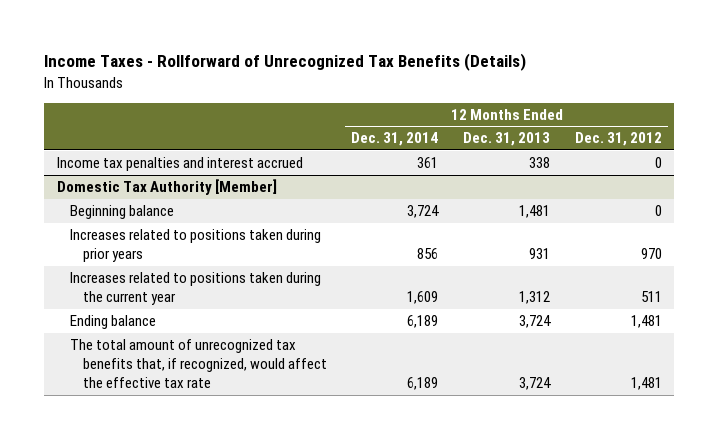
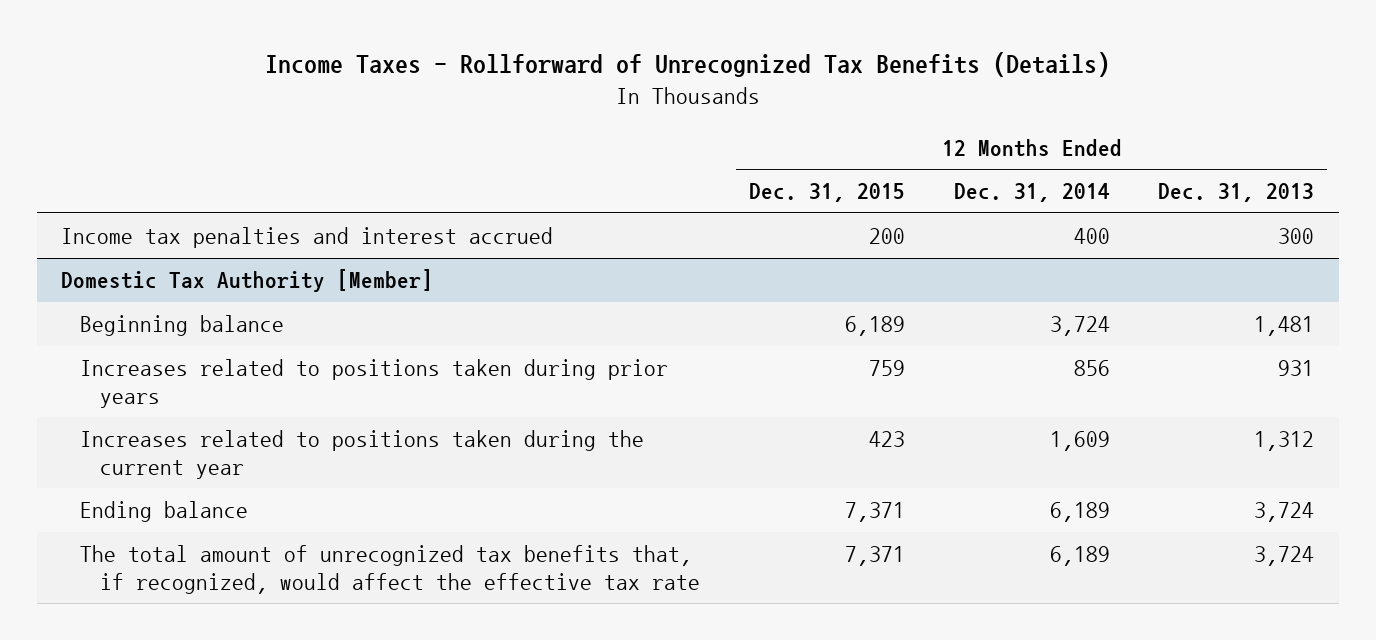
[574,132,662,147] Dec. 31, 2012 -> none
none -> [748,183,905,203] Dec. 31, 2015
[417,157,439,169] 361 -> [1073,228,1110,245] 400
[529,157,551,169] 338 -> [1278,228,1315,245] 300

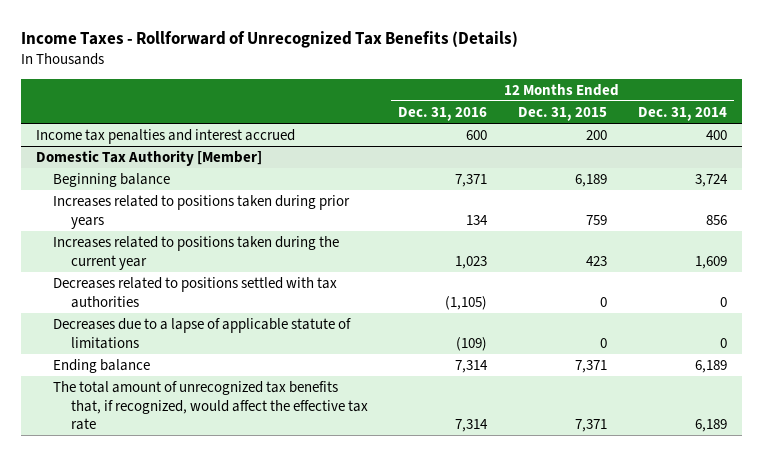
[1158,183,1315,203] Dec. 31, 2013 -> none
none -> [398,106,488,121] Dec. 31, 2016
none -> [53,276,338,308] Decreases related to positions settled with tax authorities
none -> [53,317,352,349] Decreases due to a lapse of applicable statute of limitations

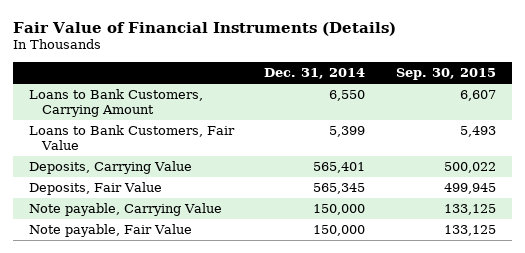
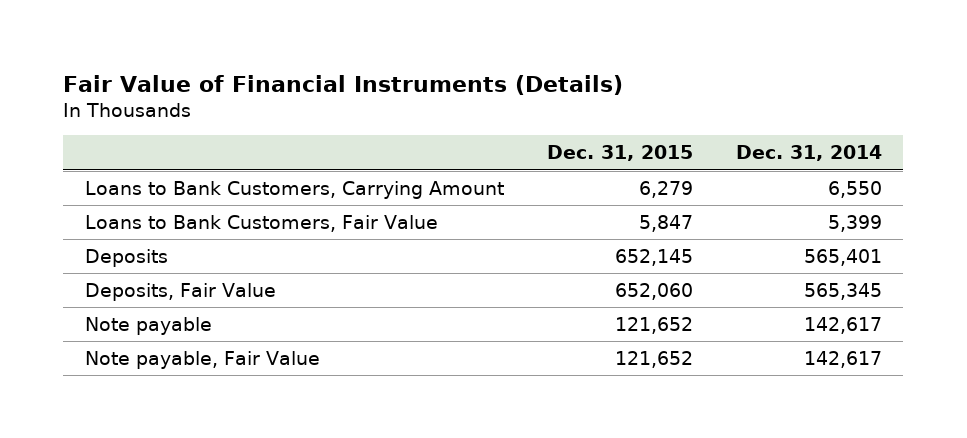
[396,68,497,81] Sep. 30, 2015 -> none
none -> [546,145,693,162] Dec. 31, 2015
[28,161,192,175] Deposits, Carrying Value -> [84,248,168,267] Deposits
[28,203,222,217] Note payable, Carrying Value -> [84,316,212,335] Note payable
[313,204,366,216] 150,000 -> [803,316,882,334] 142,617
[313,225,366,237] 150,000 -> [803,350,882,368] 142,617

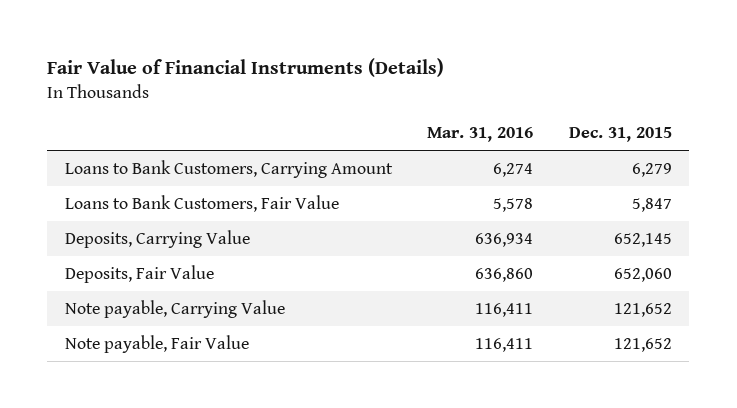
[735,145,882,162] Dec. 31, 2014 -> none
none -> [427,127,534,143] Mar. 31, 2016
[84,248,168,267] Deposits -> [64,229,250,248] Deposits, Carrying Value
[84,316,212,335] Note payable -> [64,299,285,318] Note payable, Carrying Value

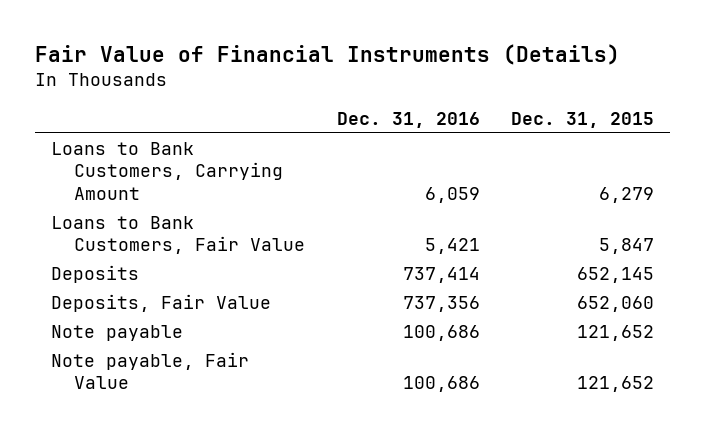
[427,127,534,143] Mar. 31, 2016 -> none
none -> [336,111,480,128] Dec. 31, 2016
[64,229,250,248] Deposits, Carrying Value -> [50,264,139,283] Deposits
[64,299,285,318] Note payable, Carrying Value -> [50,324,183,341] Note payable

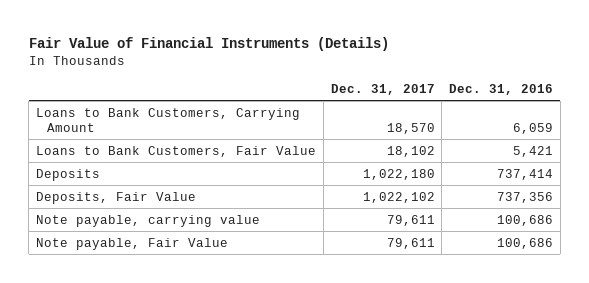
[511,111,655,128] Dec. 31, 2015 -> none
none -> [330,83,435,95] Dec. 31, 2017
[50,324,183,341] Note payable -> [36,214,261,227] Note payable, carrying value

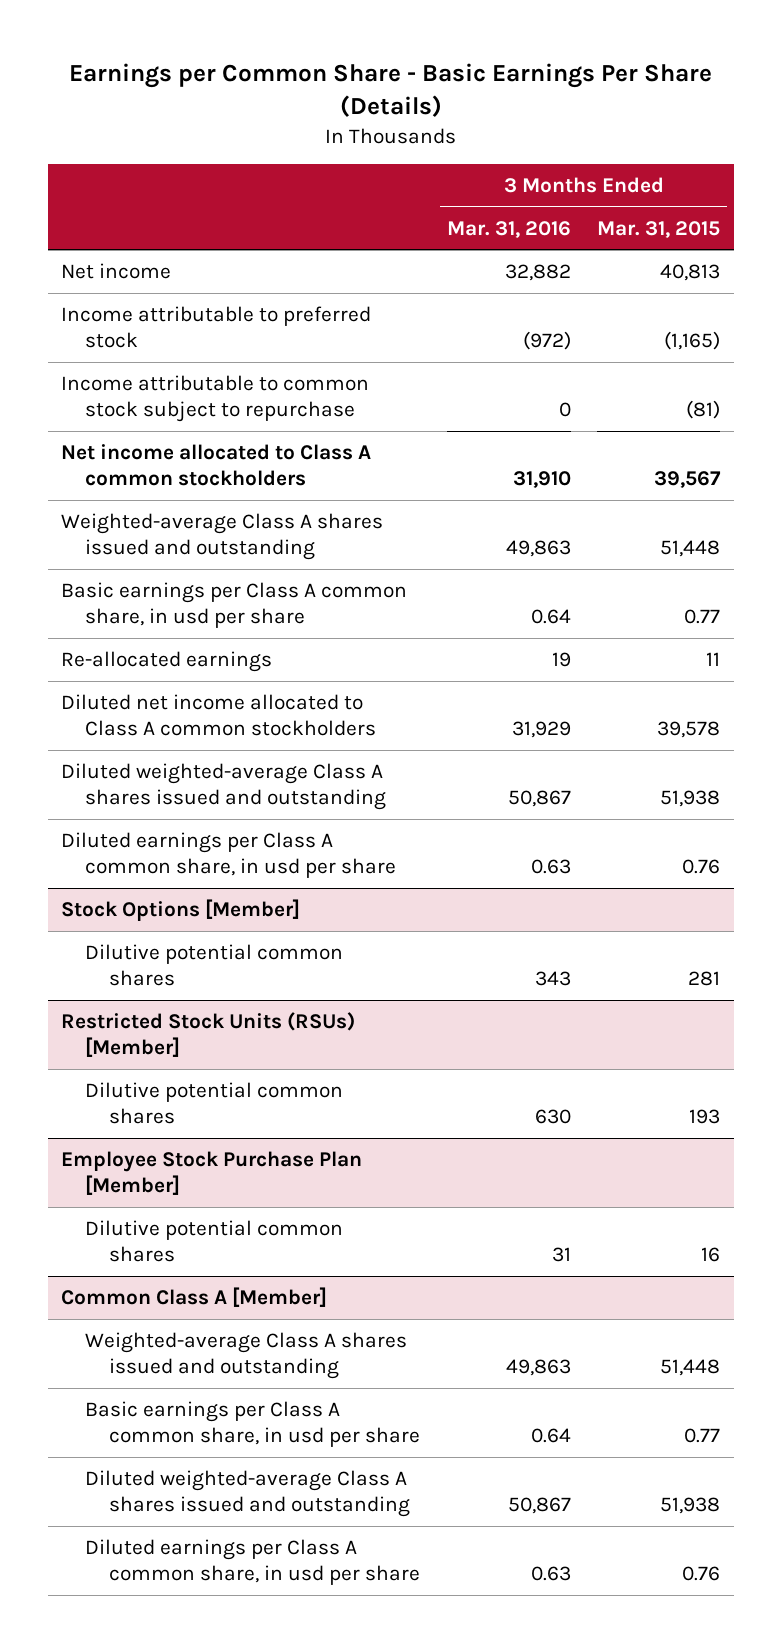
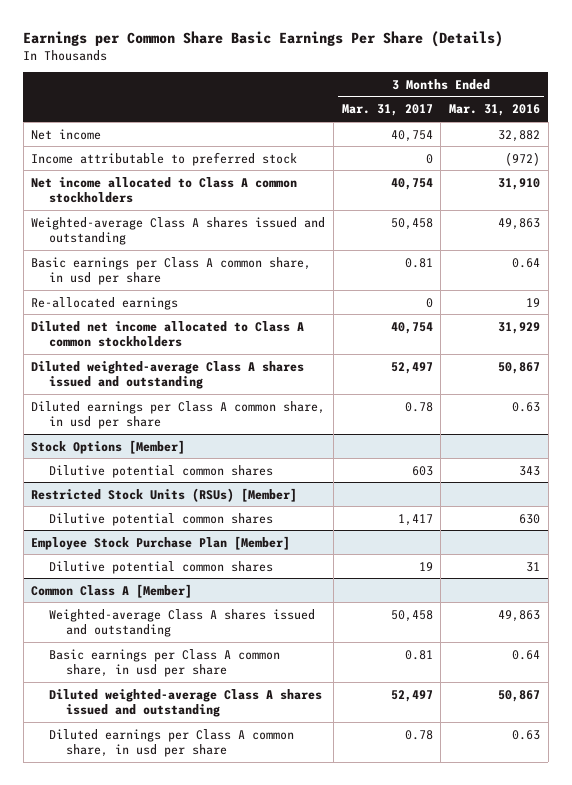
[68,62,712,117] Earnings per Common Share - Basic Earnings Per Share (Details) -> [23,30,504,47] Earnings per Common Share Basic Earnings Per Share (Details)
[597,220,721,238] Mar. 31, 2015 -> none
none -> [341,104,433,117] Mar. 31, 2017
[61,375,370,423] Income attributable to common stock subject to repurchase -> none

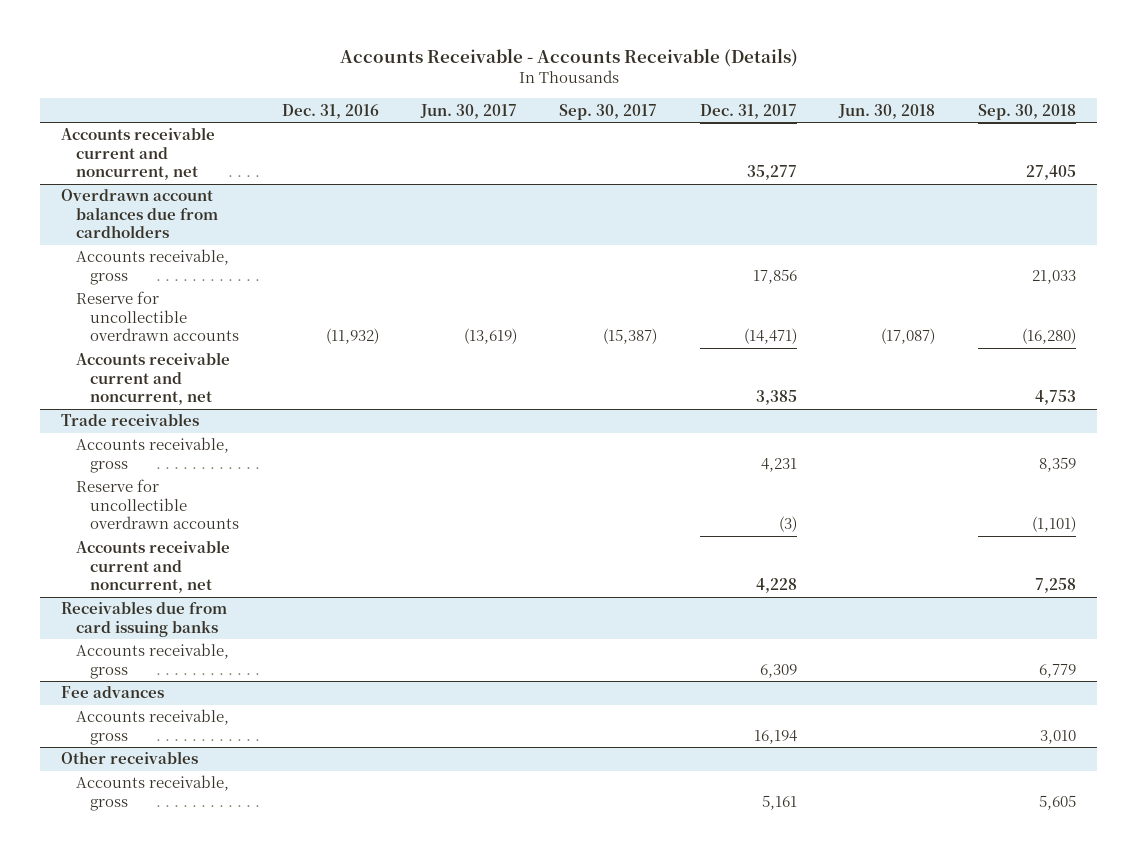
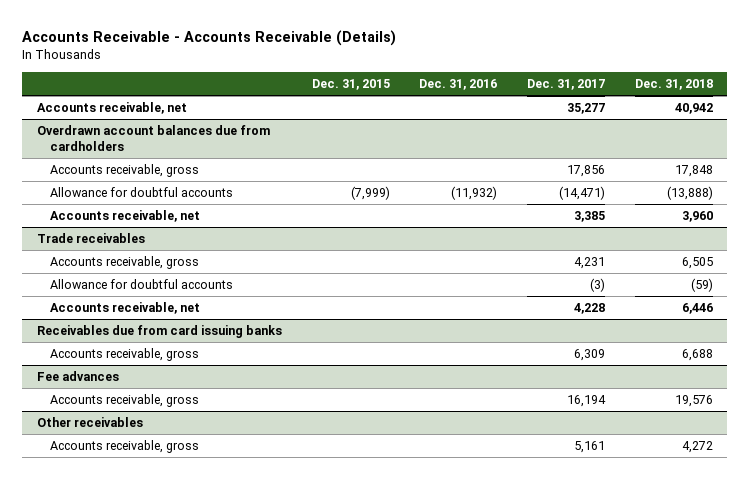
[420,103,518,119] Jun. 30, 2017 -> none
[559,103,658,120] Sep. 30, 2017 -> none
[838,103,936,119] Jun. 30, 2018 -> none
[977,103,1076,120] Sep. 30, 2018 -> none
none -> [311,79,390,91] Dec. 31, 2015
none -> [634,79,713,91] Dec. 31, 2018
[61,127,216,181] Accounts receivable current and noncurrent, net -> [37,102,188,115] Accounts receivable, net
[75,291,240,342] Reserve for uncollectible overdrawn accounts -> [50,187,234,198] Allowance for doubtful accounts
[75,352,230,406] Accounts receivable current and noncurrent, net -> [50,210,201,223] Accounts receivable, net
[75,479,240,530] Reserve for uncollectible overdrawn accounts -> [50,279,234,290] Allowance for doubtful accounts
[75,540,230,594] Accounts receivable current and noncurrent, net -> [50,302,201,315] Accounts receivable, net

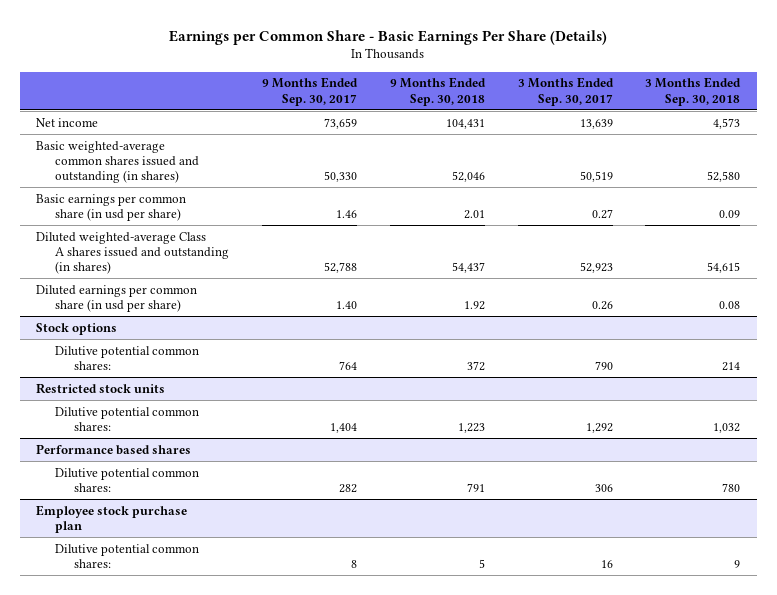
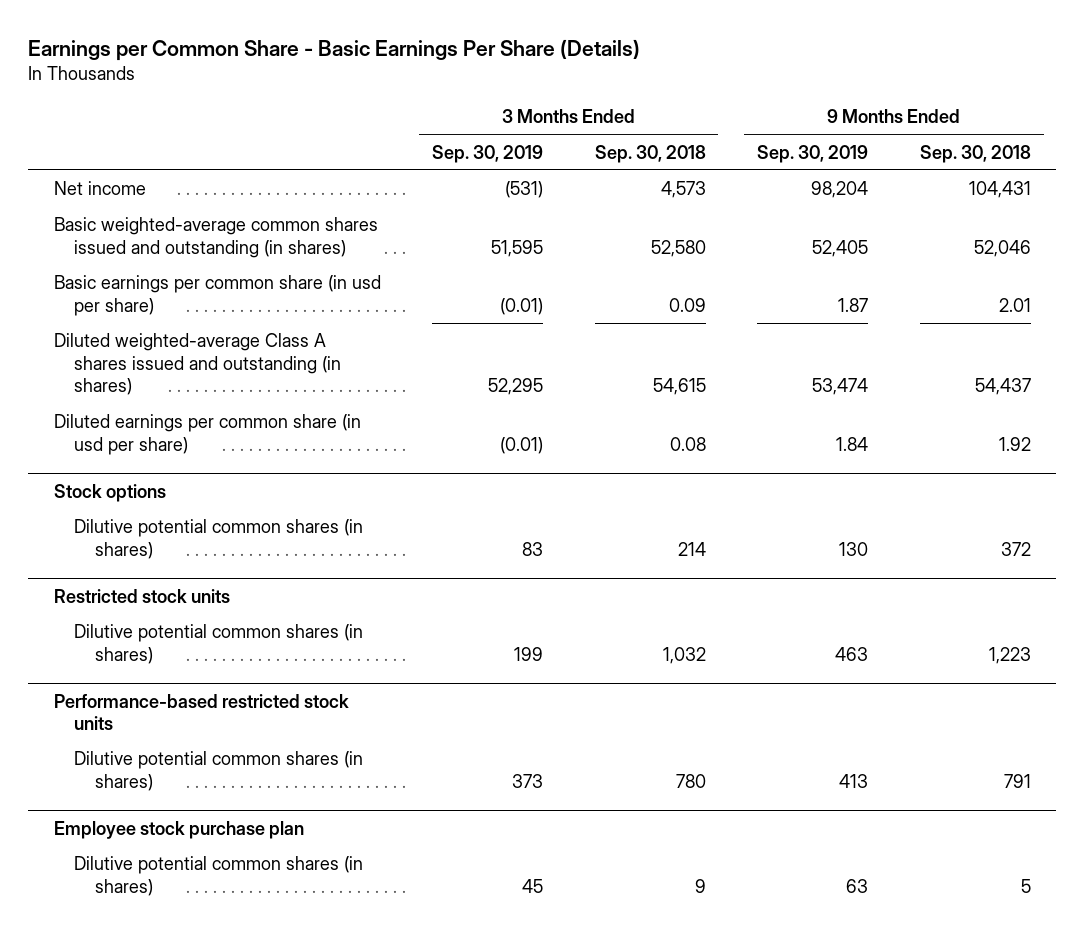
[262,77,359,106] 9 Months Ended Sep. 30, 2017 -> none
[517,77,614,106] 3 Months Ended Sep. 30, 2017 -> none
none -> [432,144,544,163] Sep. 30, 2019
none -> [757,144,869,163] Sep. 30, 2019
[55,345,200,370] Dilutive potential common shares: -> [74,519,364,559] Dilutive potential common shares (in shares)
[55,406,200,431] Dilutive potential common shares: -> [74,624,364,664] Dilutive potential common shares (in shares)
[36,443,192,455] Performance based shares -> [53,693,349,731] Performance-based restricted stock units
[55,467,200,492] Dilutive potential common shares: -> [74,751,364,791] Dilutive potential common shares (in shares)
[55,543,200,568] Dilutive potential common shares: -> [74,856,364,896] Dilutive potential common shares (in shares)

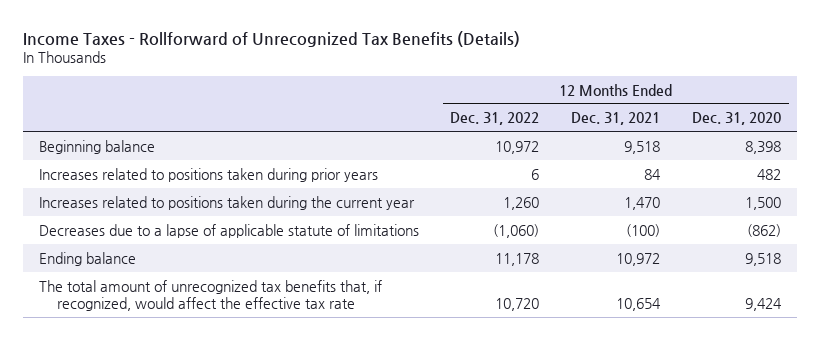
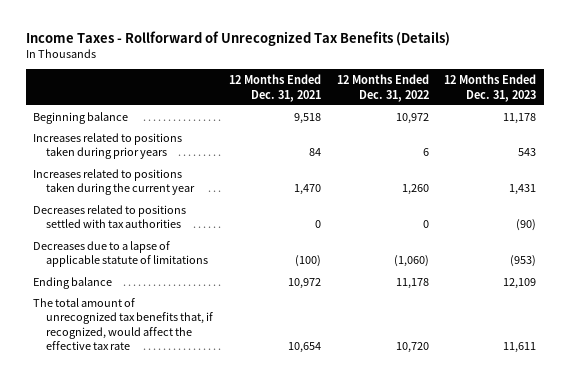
[691,112,781,126] Dec. 31, 2020 -> none
none -> [444,73,537,102] 12 Months Ended Dec. 31, 2023
none -> [33,204,187,229] Decreases related to positions settled with tax authorities

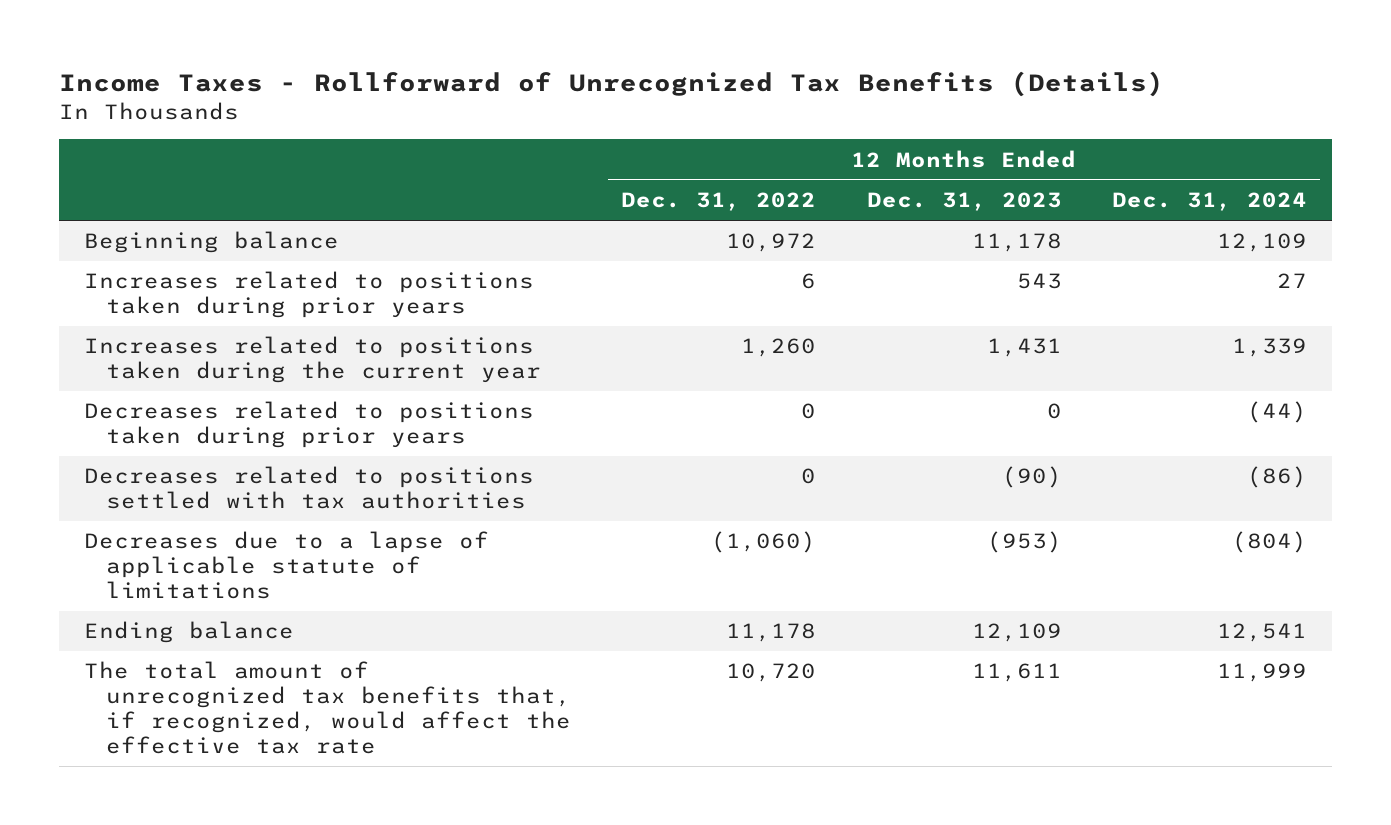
[228,73,321,102] 12 Months Ended Dec. 31, 2021 -> none
none -> [1112,192,1308,212] Dec. 31, 2024
none -> [84,401,535,449] Decreases related to positions taken during prior years

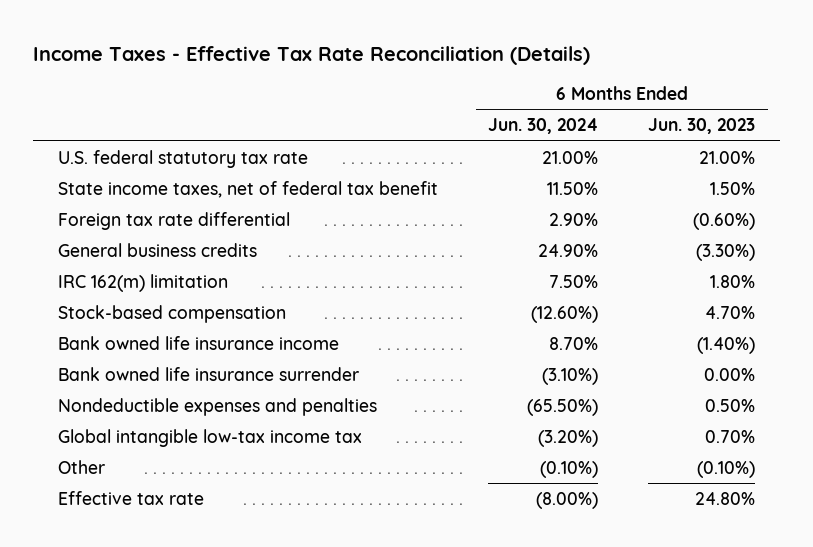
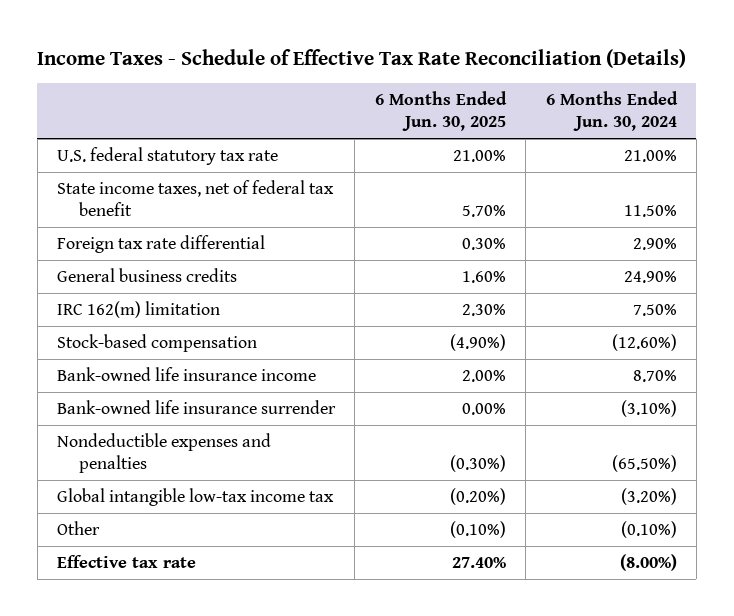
[33,45,591,65] Income Taxes - Effective Tax Rate Reconciliation (Details) -> [37,49,687,69] Income Taxes - Schedule of Effective Tax Rate Reconciliation (Details)
[648,118,756,135] Jun. 30, 2023 -> none
none -> [374,90,507,132] 6 Months Ended Jun. 30, 2025
[58,335,340,350] Bank owned life insurance income -> [57,366,317,381] Bank-owned life insurance income
[58,366,360,381] Bank owned life insurance surrender -> [57,399,337,414] Bank-owned life insurance surrender

